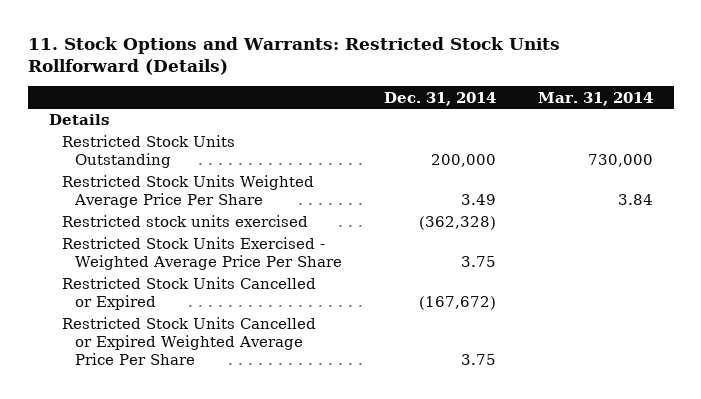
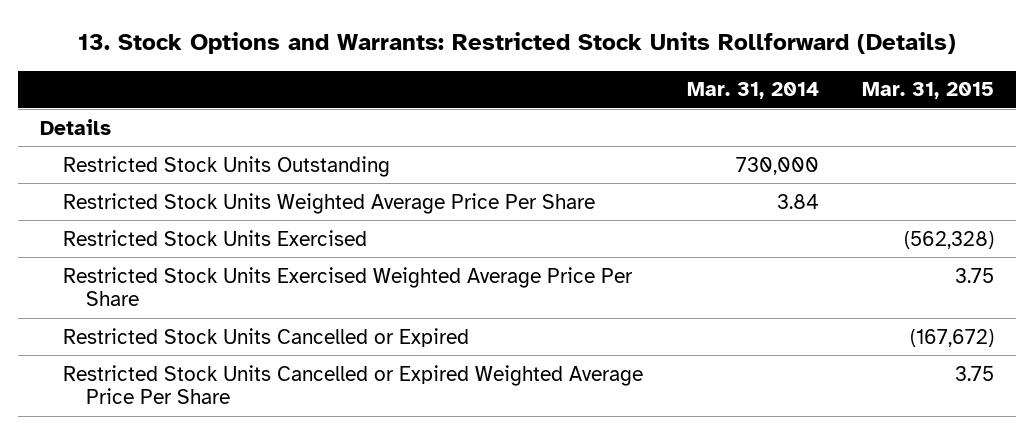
[27,36,560,75] 11. Stock Options and Warrants: Restricted Stock Units Rollforward (Details) -> [78,32,957,55] 13. Stock Options and Warrants: Restricted Stock Units Rollforward (Details)
[383,91,496,106] Dec. 31, 2014 -> none
none -> [862,82,995,100] Mar. 31, 2015
[61,215,308,228] Restricted stock units exercised -> [63,229,368,246] Restricted Stock Units Exercised
[61,237,342,271] Restricted Stock Units Exercised - Weighted Average Price Per Share -> [63,266,634,307] Restricted Stock Units Exercised Weighted Average Price Per Share

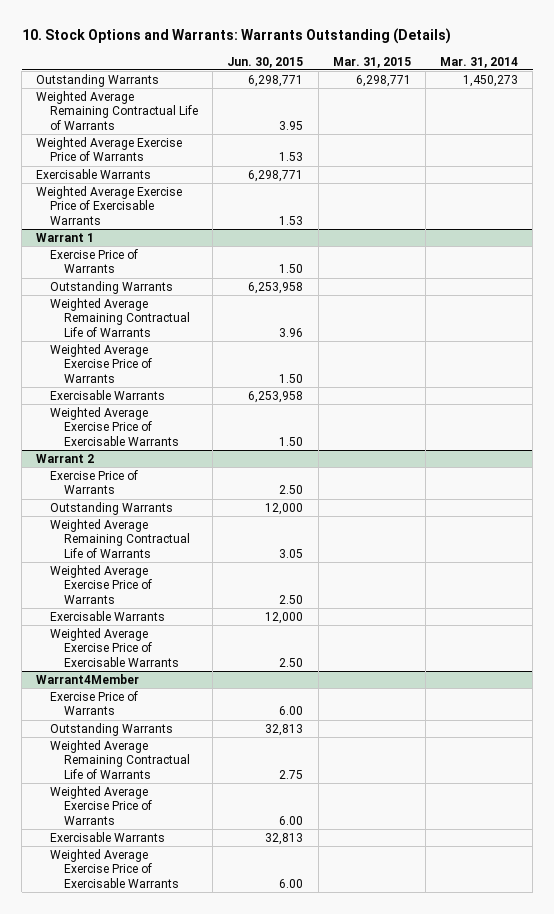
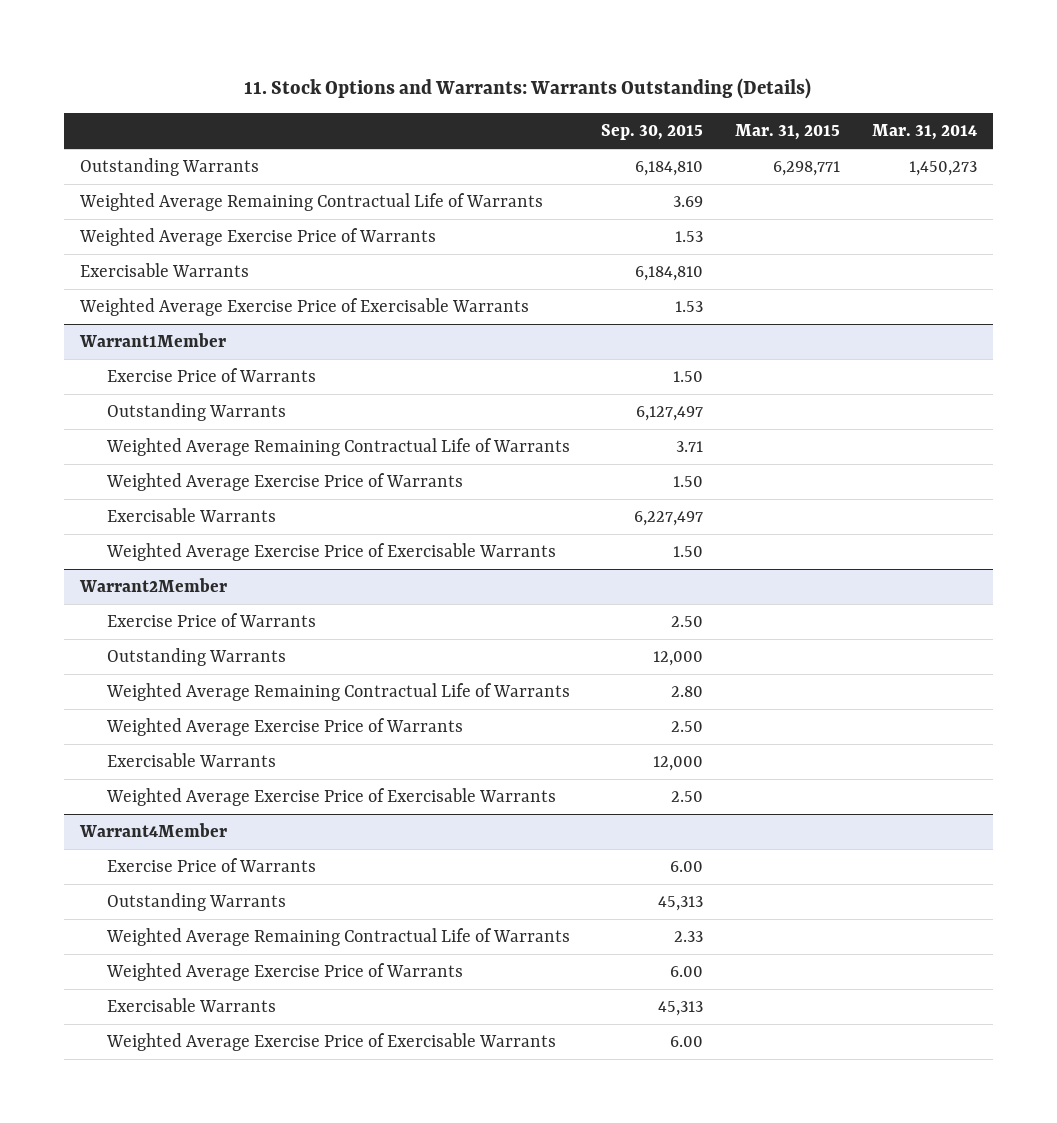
[21,28,451,45] 10. Stock Options and Warrants: Warrants Outstanding (Details) -> [244,77,812,99] 11. Stock Options and Warrants: Warrants Outstanding (Details)
[227,56,304,68] Jun. 30, 2015 -> none
none -> [601,124,704,141] Sep. 30, 2015
[36,233,95,243] Warrant 1 -> [78,332,226,347] Warrant1Member
[36,454,95,464] Warrant 2 -> [78,577,227,592] Warrant2Member

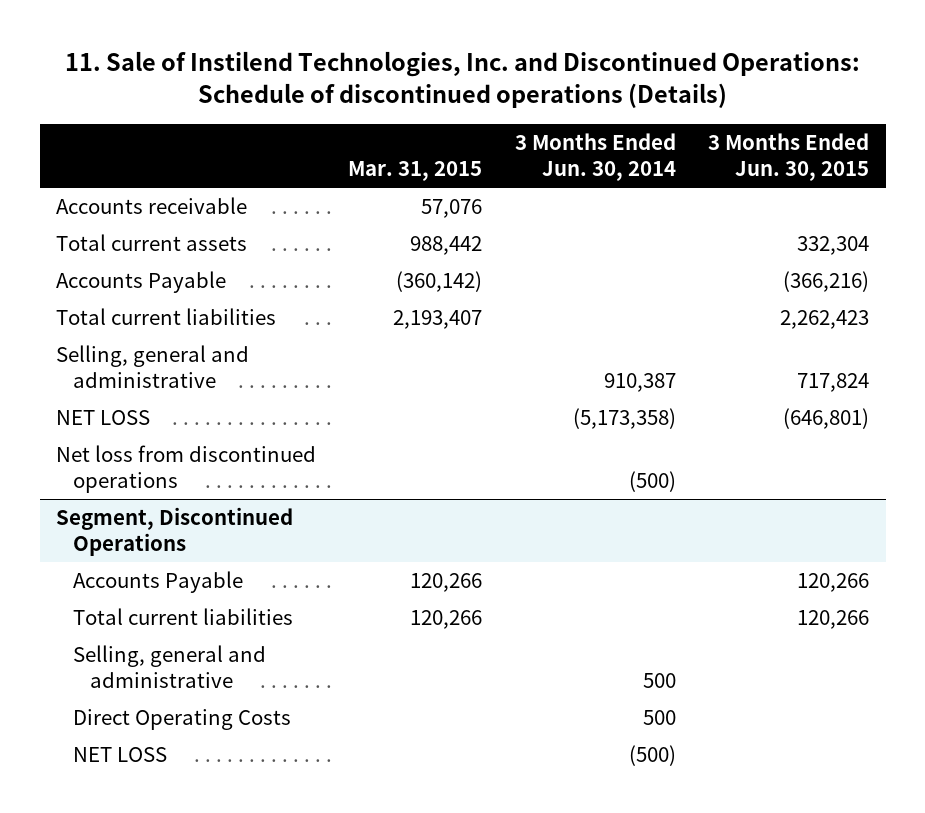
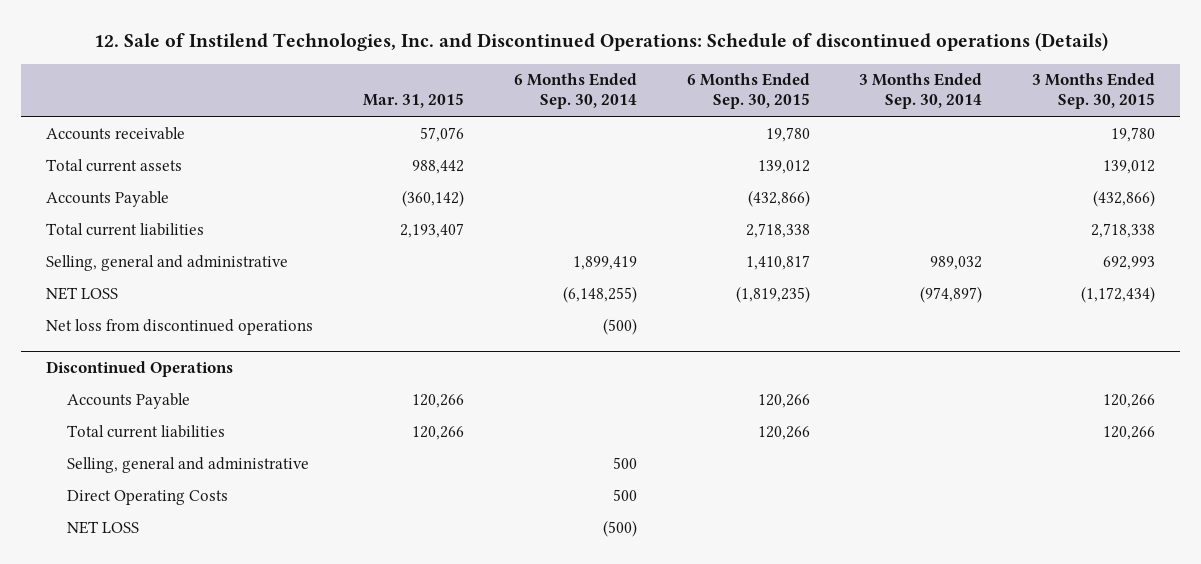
[64,51,860,109] 11. Sale of Instilend Technologies, Inc. and Discontinued Operations: Schedule of discontinued operations (Details) -> [93,31,1108,51] 12. Sale of Instilend Technologies, Inc. and Discontinued Operations: Schedule of discontinued operations (Details)
[514,132,676,181] 3 Months Ended Jun. 30, 2014 -> none
[708,132,870,181] 3 Months Ended Jun. 30, 2015 -> none
none -> [513,73,637,110] 6 Months Ended Sep. 30, 2014
none -> [686,73,810,110] 6 Months Ended Sep. 30, 2015
none -> [859,73,983,110] 3 Months Ended Sep. 30, 2014
none -> [1032,73,1156,110] 3 Months Ended Sep. 30, 2015
[55,507,293,557] Segment, Discontinued Operations -> [45,360,233,377] Discontinued Operations

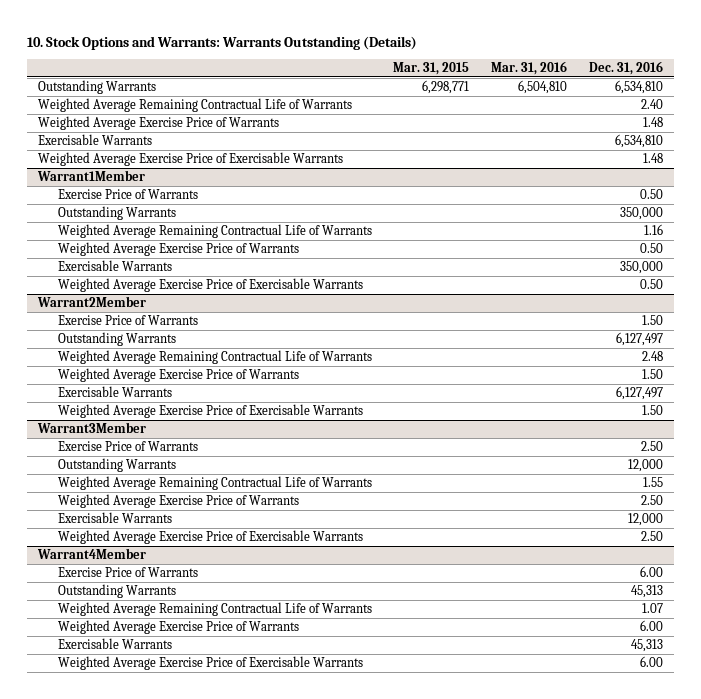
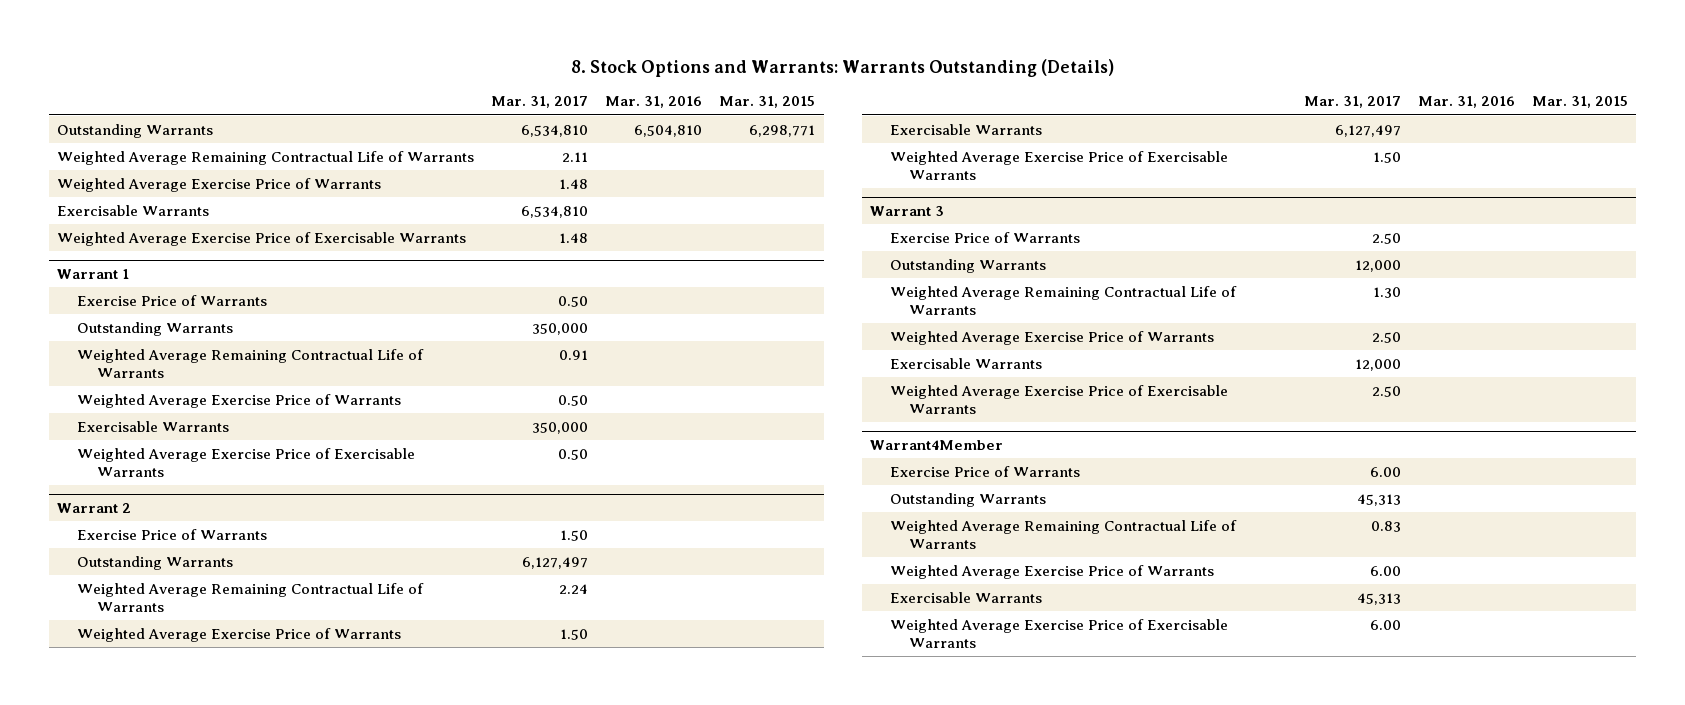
[27,35,418,50] 10. Stock Options and Warrants: Warrants Outstanding (Details) -> [570,58,1114,77] 8. Stock Options and Warrants: Warrants Outstanding (Details)
[588,60,663,75] Dec. 31, 2016 -> none
none -> [491,96,589,109] Mar. 31, 2017
[37,170,146,182] Warrant1Member -> [57,268,130,279] Warrant 1
[37,296,147,308] Warrant2Member -> [57,502,132,513] Warrant 2
[37,422,147,434] Warrant3Member -> [870,205,945,216] Warrant 3

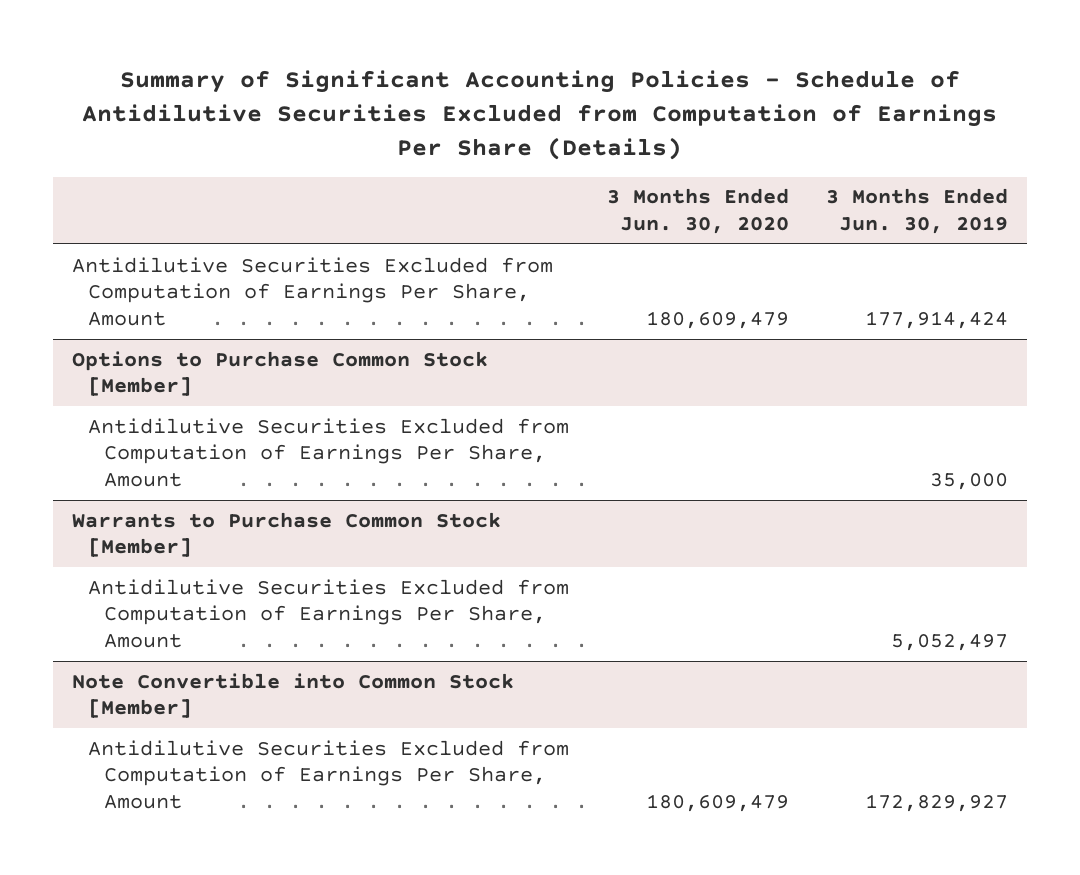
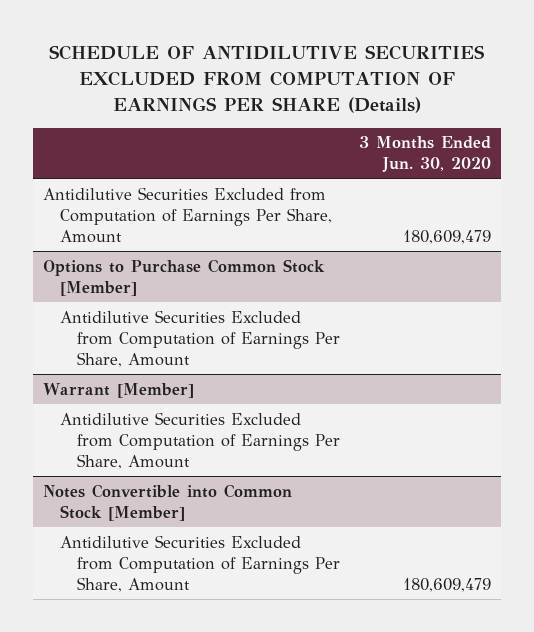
[82,70,998,160] Summary of Significant Accounting Policies - Schedule of Antidilutive Securities Excluded from Computation of Earnings Per Share (Details) -> [49,45,486,113] SCHEDULE OF ANTIDILUTIVE SECURITIES EXCLUDED FROM COMPUTATION OF EARNINGS PER SHARE (Details)
[826,188,1009,235] 3 Months Ended Jun. 30, 2019 -> none
[72,511,502,558] Warrants to Purchase Common Stock [Member] -> [42,382,194,398] Warrant [Member]
[72,672,515,719] Note Convertible into Common Stock [Member] -> [42,483,292,521] Notes Convertible into Common Stock [Member]

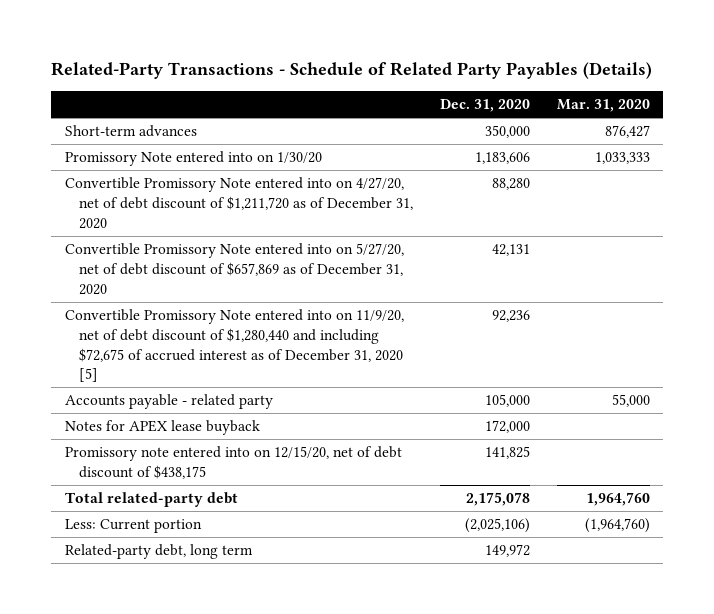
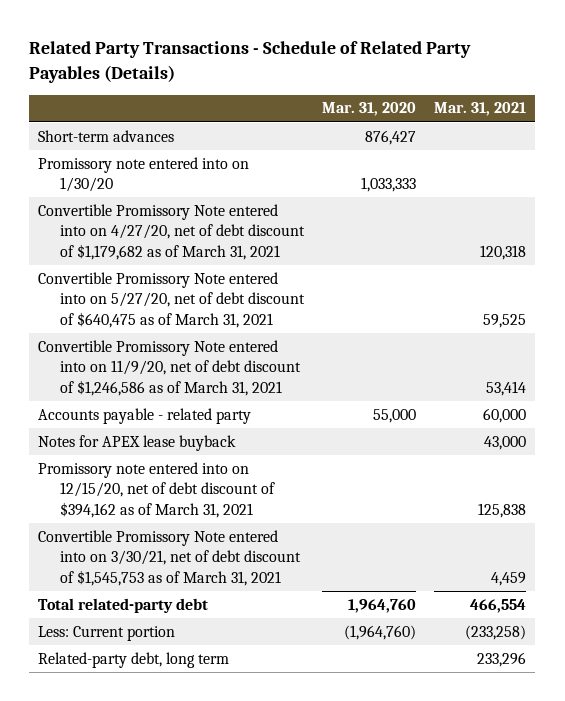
[51,62,653,80] Related-Party Transactions - Schedule of Related Party Payables (Details) -> [29,41,472,83] Related Party Transactions - Schedule of Related Party Payables (Details)
[439,98,530,112] Dec. 31, 2020 -> none
none -> [434,102,527,117] Mar. 31, 2021
[64,151,322,167] Promissory Note entered into on 1/30/20 -> [38,156,250,193] Promissory note entered into on 1/30/20
[64,177,413,229] Convertible Promissory Note entered into on 4/27/20, net of debt discount of $1,211,720 as of December 31, 2020 -> [38,203,305,260] Convertible Promissory Note entered into on 4/27/20, net of debt discount of $1,179,682 as of March 31, 2021
[64,243,404,295] Convertible Promissory Note entered into on 5/27/20, net of debt discount of $657,869 as of December 31, 2020 -> [38,271,305,328] Convertible Promissory Note entered into on 5/27/20, net of debt discount of $640,475 as of March 31, 2021
[64,309,404,383] Convertible Promissory Note entered into on 11/9/20, net of debt discount of $1,280,440 and including $72,675 of accrued interest as of December 31, 2020 [5] -> [38,339,301,396] Convertible Promissory Note entered into on 11/9/20, net of debt discount of $1,246,586 as of March 31, 2021
[64,446,402,479] Promissory note entered into on 12/15/20, net of debt discount of $438,175 -> [38,461,275,518] Promissory note entered into on 12/15/20, net of debt discount of $394,162 as of March 31, 2021
none -> [38,529,301,586] Convertible Promissory Note entered into on 3/30/21, net of debt discount of $1,545,753 as of March 31, 2021

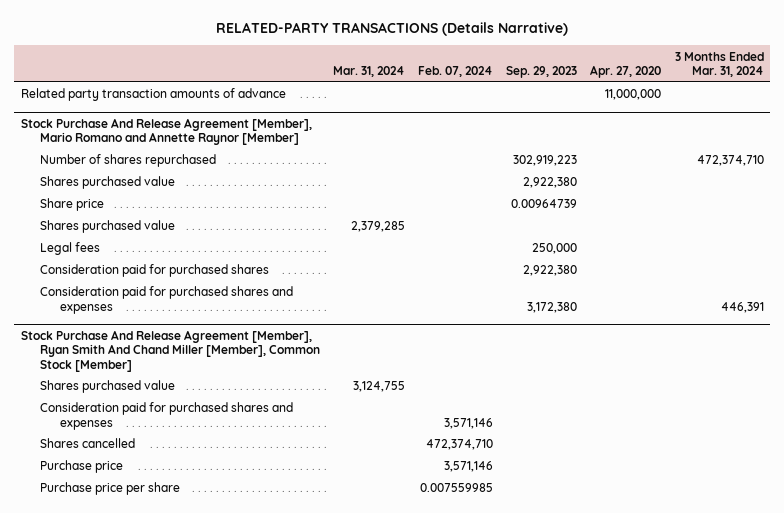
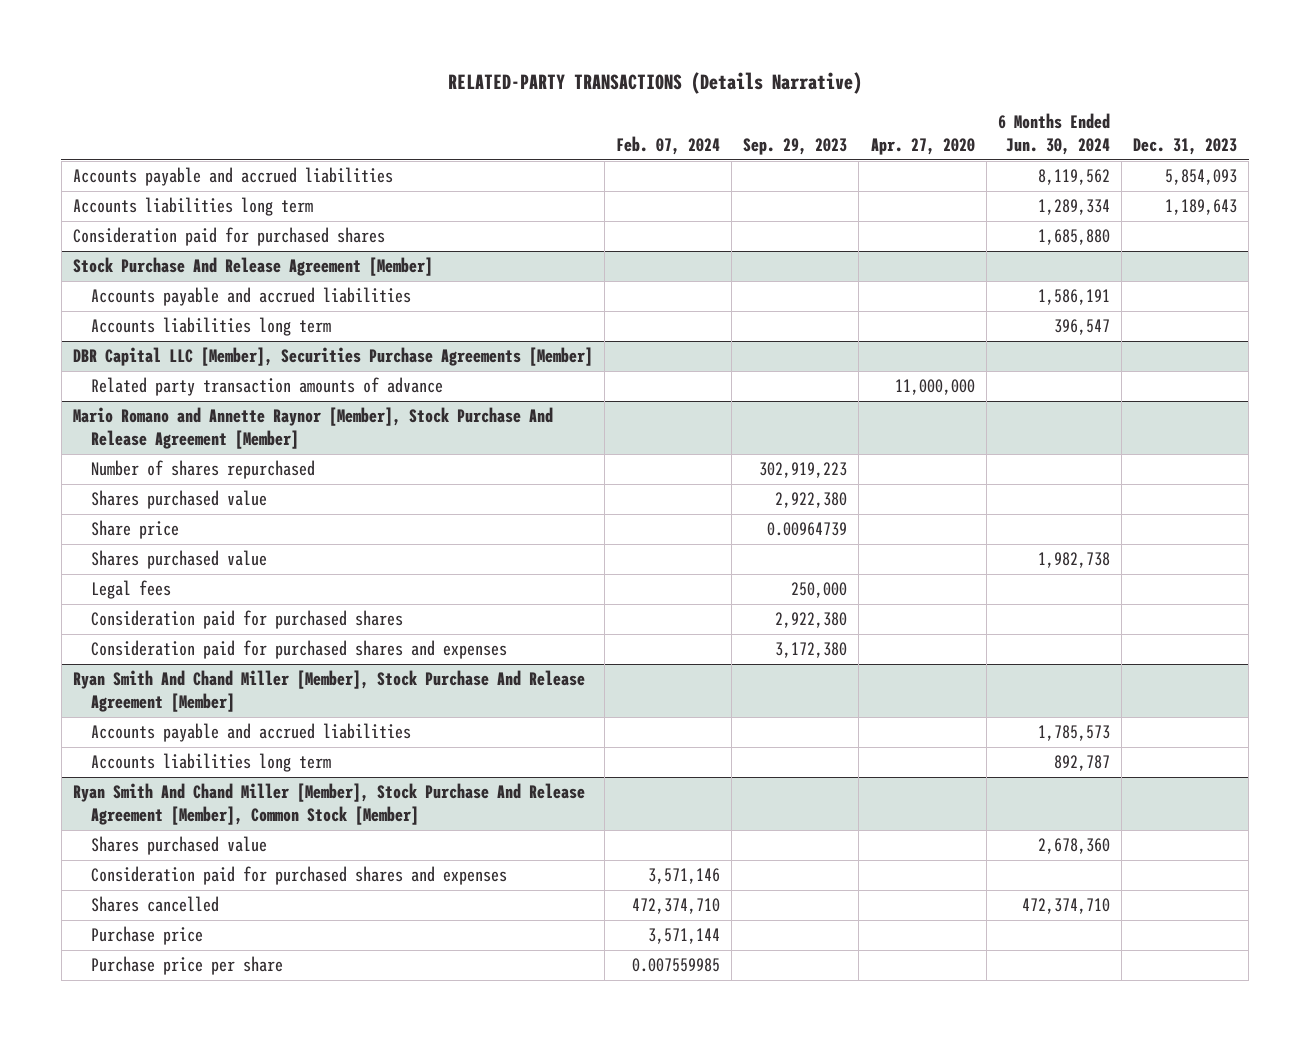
[333,66,406,78] Mar. 31, 2024 -> none
[674,51,764,78] 3 Months Ended Mar. 31, 2024 -> none
none -> [997,113,1110,155] 6 Months Ended Jun. 30, 2024
none -> [1132,137,1237,155] Dec. 31, 2023
[20,88,286,102] Related party transaction amounts of advance -> none
none -> [72,167,393,187] Accounts payable and accrued liabilities
none -> [72,197,313,217] Accounts liabilities long term
none -> [72,227,385,247] Consideration paid for purchased shares
none -> [72,257,433,277] Stock Purchase And Release Agreement [Member]
none -> [90,287,411,307] Accounts payable and accrued liabilities
none -> [90,317,331,337] Accounts liabilities long term
none -> [72,347,593,367] DBR Capital LLC [Member], Securities Purchase Agreements [Member]
none -> [90,377,443,397] Related party transaction amounts of advance
[20,117,312,146] Stock Purchase And Release Agreement [Member], Mario Romano and Annette Raynor [Member] -> [72,407,553,449] Mario Romano and Annette Raynor [Member], Stock Purchase And Release Agreement [Member]
none -> [72,670,585,712] Ryan Smith And Chand Miller [Member], Stock Purchase And Release Agreement [Member]
none -> [90,723,411,743] Accounts payable and accrued liabilities
none -> [90,753,331,773] Accounts liabilities long term
[20,329,321,372] Stock Purchase And Release Agreement [Member], Ryan Smith And Chand Miller [Member], Common Stock [Member] -> [72,783,585,825] Ryan Smith And Chand Miller [Member], Stock Purchase And Release Agreement [Member], Common Stock [Member]
[444,461,494,473] 3,571,146 -> [648,928,721,945] 3,571,144

